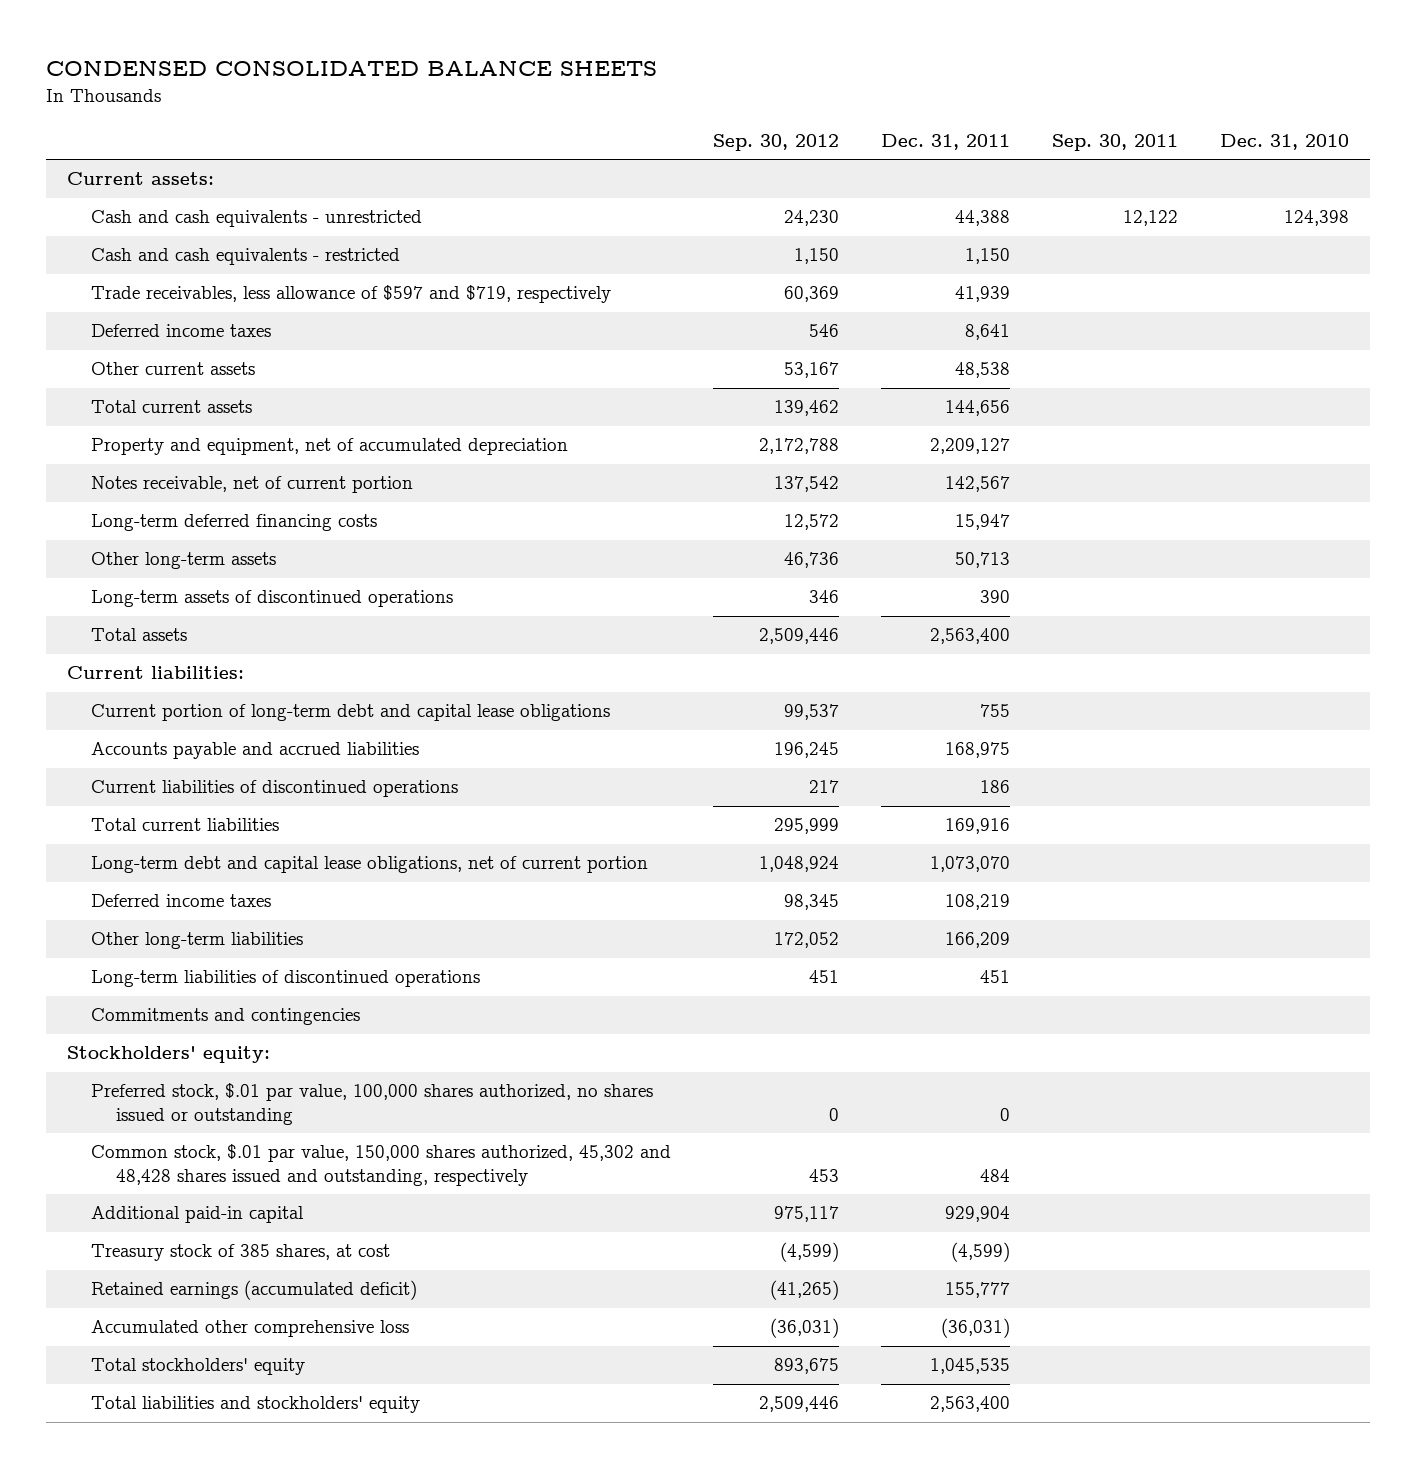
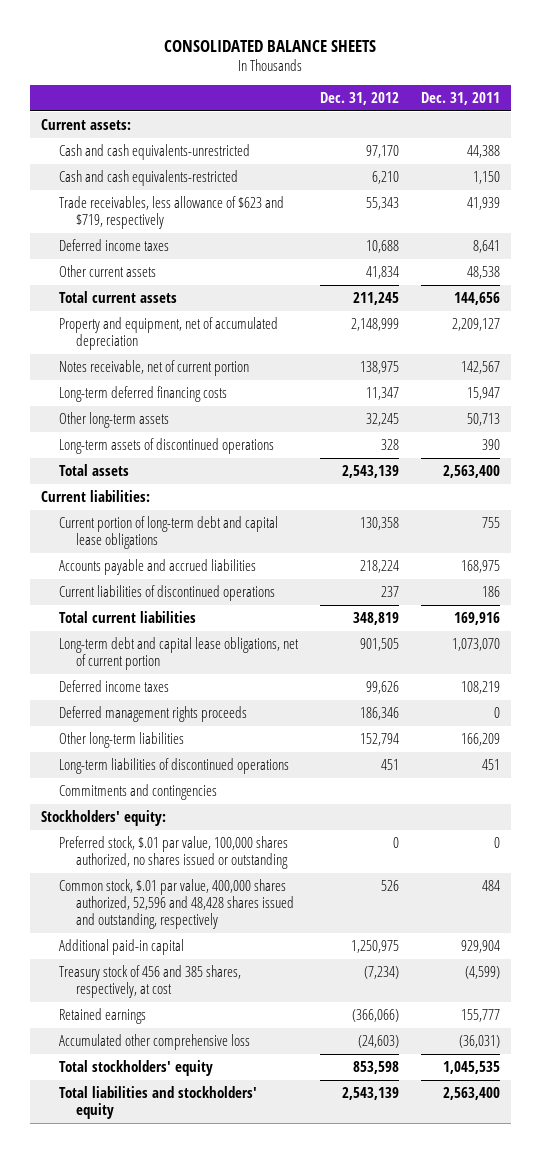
[46,61,658,77] CONDENSED CONSOLIDATED BALANCE SHEETS -> [164,39,377,52] CONSOLIDATED BALANCE SHEETS
[713,133,840,151] Sep. 30, 2012 -> none
[1052,133,1179,151] Sep. 30, 2011 -> none
[1220,133,1350,150] Dec. 31, 2010 -> none
none -> [319,92,399,106] Dec. 31, 2012
[91,210,423,228] Cash and cash equivalents - unrestricted -> [58,143,250,160] Cash and cash equivalents-unrestricted
[91,248,401,266] Cash and cash equivalents - restricted -> [58,169,238,186] Cash and cash equivalents-restricted
[91,285,612,304] Trade receivables, less allowance of $597 and $719, respectively -> [58,195,284,229] Trade receivables, less allowance of $623 and $719, respectively
none -> [58,705,247,722] Deferred management rights proceeds
[91,1144,672,1187] Common stock, $.01 par value, 150,000 shares authorized, 45,302 and 48,428 shares issued and outstanding, respectively -> [58,878,295,930] Common stock, $.01 par value, 400,000 shares authorized, 52,596 and 48,428 shares issued and outstanding, respectively
[91,1244,391,1262] Treasury stock of 385 shares, at cost -> [58,964,241,998] Treasury stock of 456 and 385 shares, respectively, at cost
[91,1280,418,1301] Retained earnings (accumulated deficit) -> [58,1007,146,1024] Retained earnings

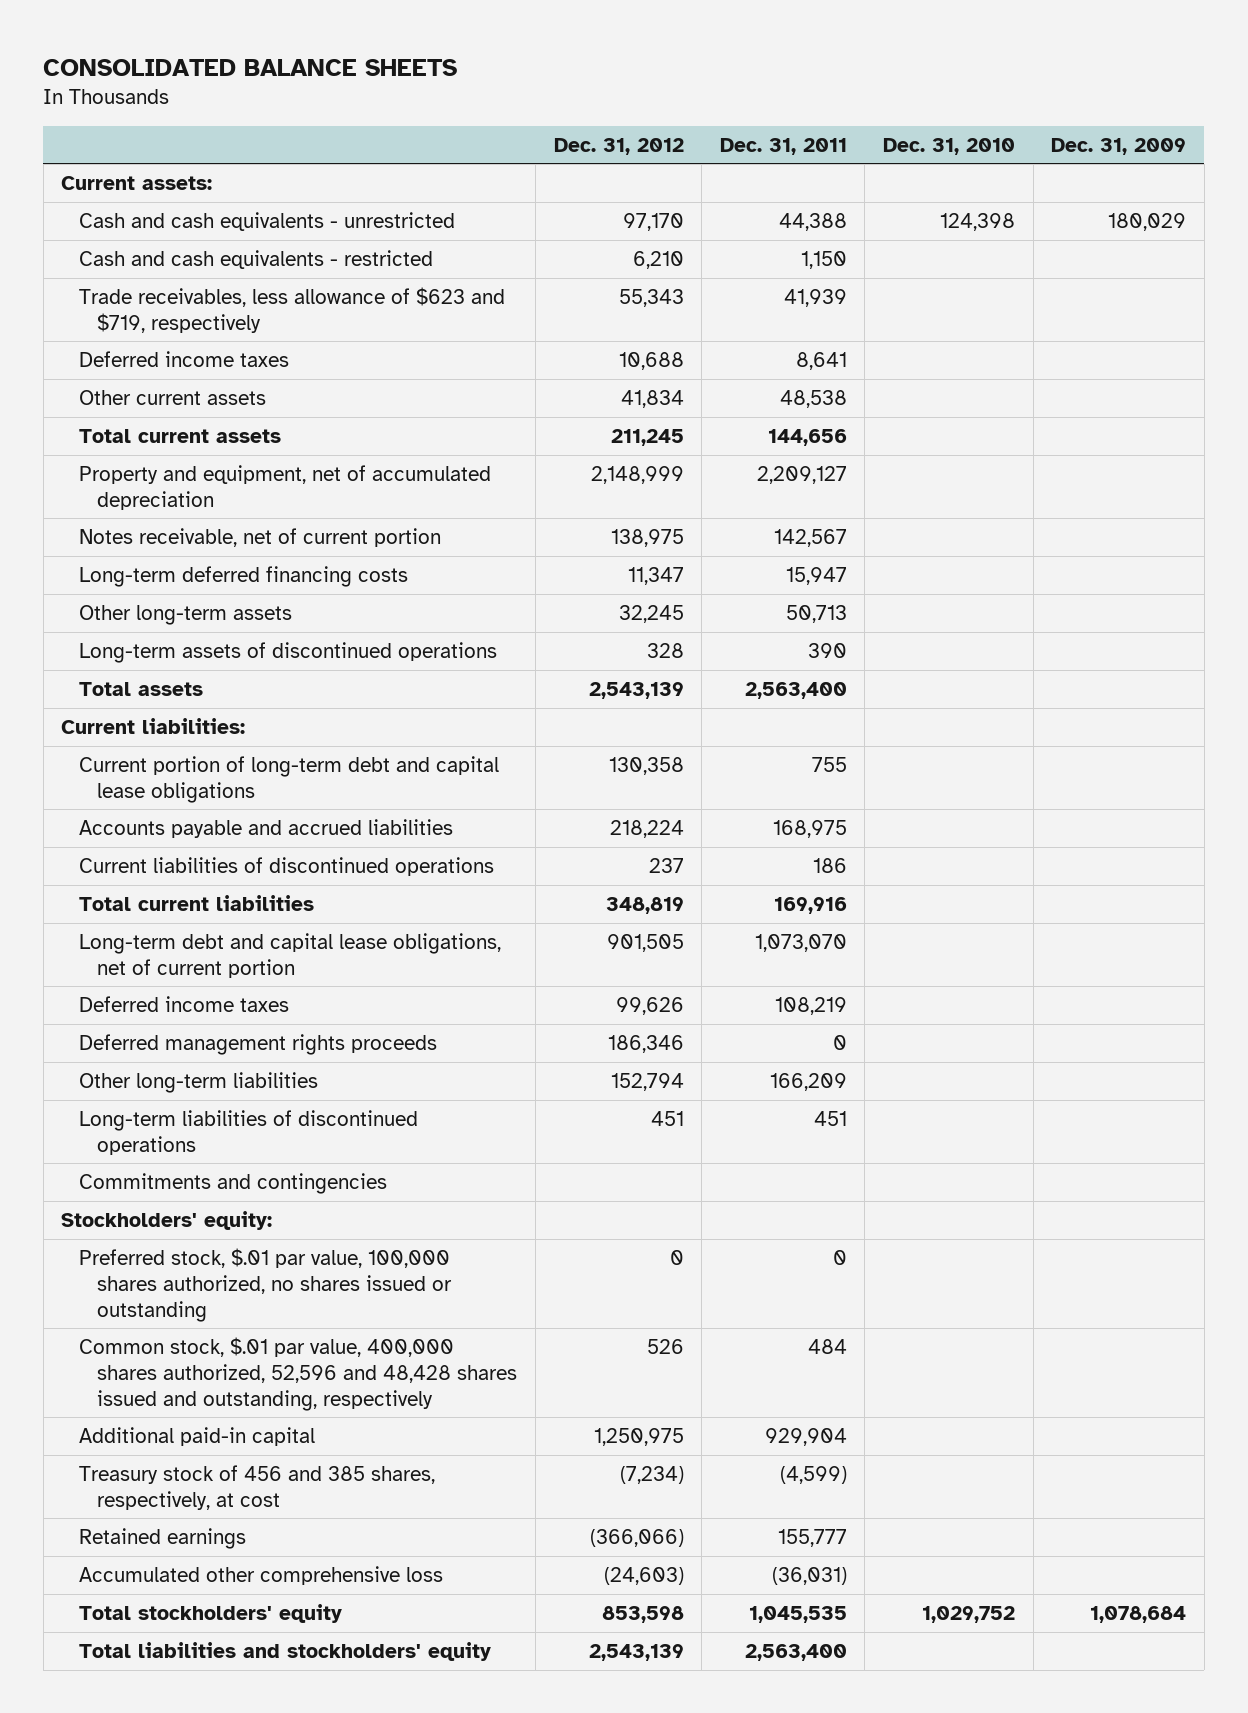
none -> [883,137,1016,155] Dec. 31, 2010
none -> [1051,137,1187,155] Dec. 31, 2009
[58,143,250,160] Cash and cash equivalents-unrestricted -> [79,211,456,231] Cash and cash equivalents - unrestricted
[58,169,238,186] Cash and cash equivalents-restricted -> [79,249,434,269] Cash and cash equivalents - restricted

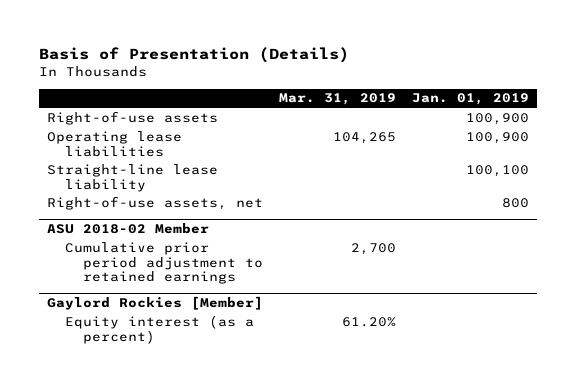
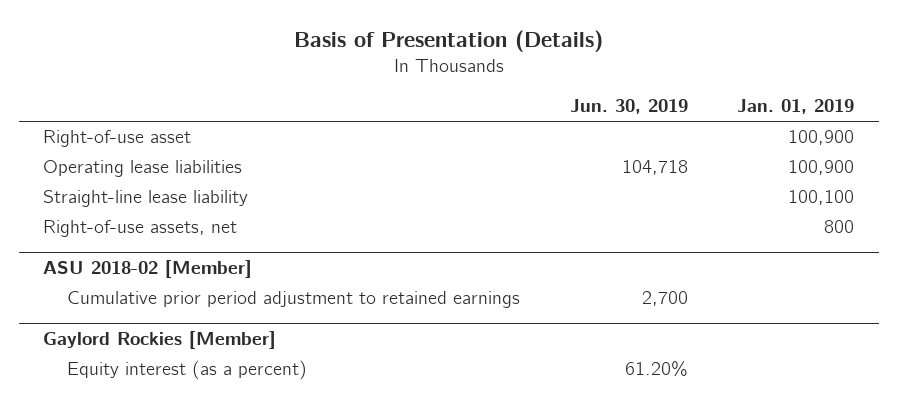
[279,93,397,106] Mar. 31, 2019 -> none
none -> [569,99,688,115] Jun. 30, 2019
[47,110,219,125] Right-of-use assets -> [43,130,192,148] Right-of-use asset
[47,223,210,235] ASU 2018-02 Member -> [43,260,253,279] ASU 2018-02 [Member]

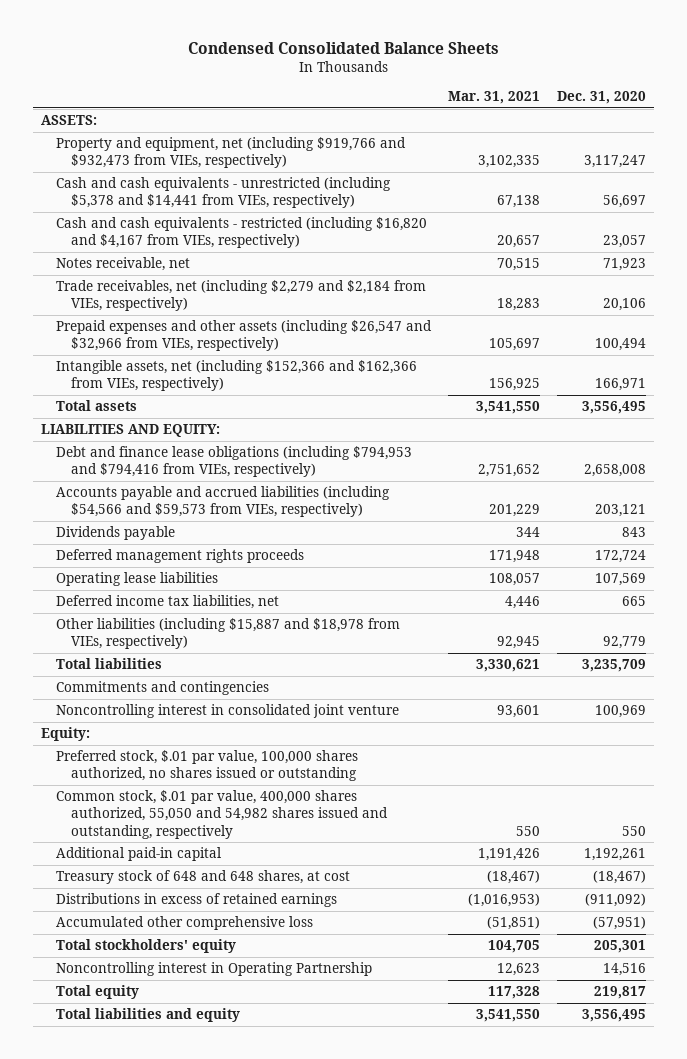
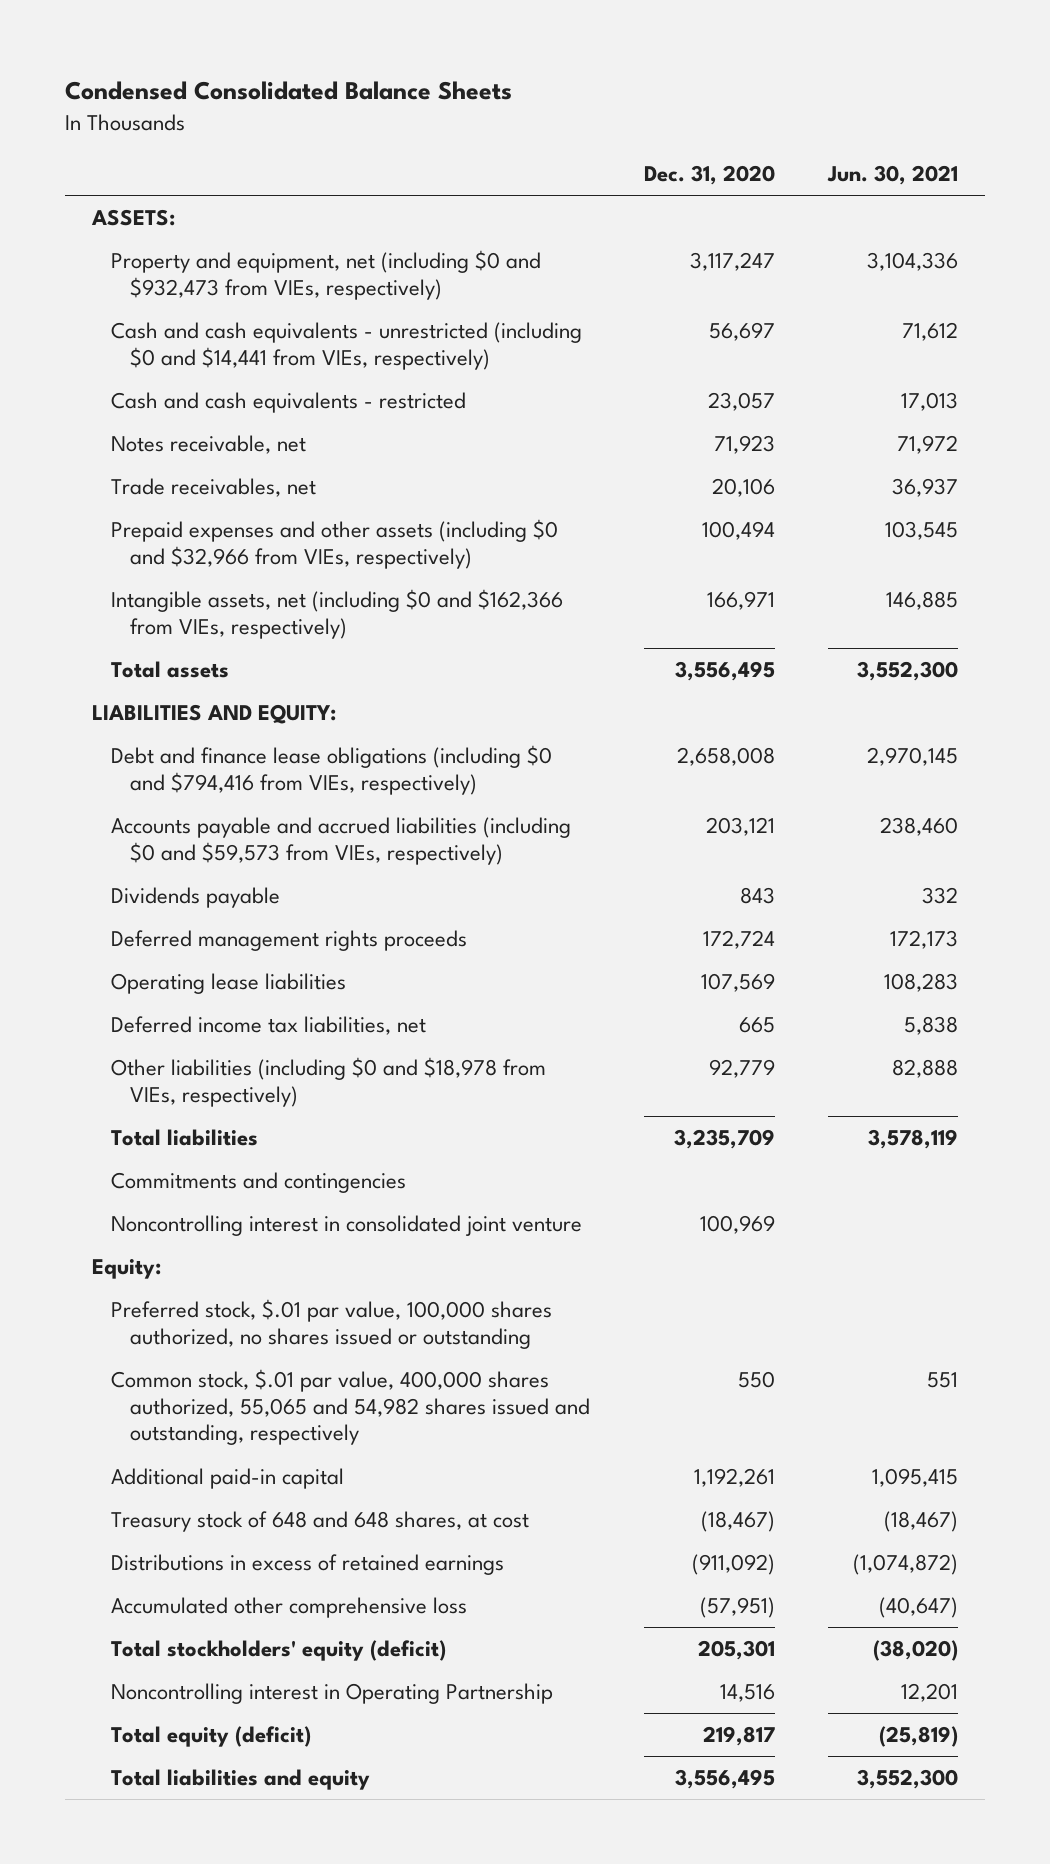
[447,91,540,105] Mar. 31, 2021 -> none
none -> [827,164,959,185] Jun. 30, 2021
[56,137,407,169] Property and equipment, net (including $919,766 and $932,473 from VIEs, respectively) -> [110,249,541,300] Property and equipment, net (including $0 and $932,473 from VIEs, respectively)
[56,177,392,209] Cash and cash equivalents - unrestricted (including $5,378 and $14,441 from VIEs, respectively) -> [110,321,582,370] Cash and cash equivalents - unrestricted (including $0 and $14,441 from VIEs, respectively)
[56,217,428,249] Cash and cash equivalents - restricted (including $16,820 and $4,167 from VIEs, respectively) -> [110,391,466,413] Cash and cash equivalents - restricted
[56,280,427,312] Trade receivables, net (including $2,279 and $2,184 from VIEs, respectively) -> [110,477,316,497] Trade receivables, net
[56,320,433,352] Prepaid expenses and other assets (including $26,547 and $32,966 from VIEs, respectively) -> [110,518,558,569] Prepaid expenses and other assets (including $0 and $32,966 from VIEs, respectively)
[56,360,418,392] Intangible assets, net (including $152,366 and $162,366 from VIEs, respectively) -> [110,588,563,639] Intangible assets, net (including $0 and $162,366 from VIEs, respectively)
[56,446,413,478] Debt and finance lease obligations (including $794,953 and $794,416 from VIEs, respectively) -> [110,744,552,795] Debt and finance lease obligations (including $0 and $794,416 from VIEs, respectively)
[56,486,391,518] Accounts payable and accrued liabilities (including $54,566 and $59,573 from VIEs, respectively) -> [110,816,571,865] Accounts payable and accrued liabilities (including $0 and $59,573 from VIEs, respectively)
[56,618,401,650] Other liabilities (including $15,887 and $18,978 from VIEs, respectively) -> [110,1056,546,1107] Other liabilities (including $0 and $18,978 from VIEs, respectively)
[56,790,388,839] Common stock, $.01 par value, 400,000 shares authorized, 55,050 and 54,982 shares issued and outstanding, respectively -> [110,1368,591,1446] Common stock, $.01 par value, 400,000 shares authorized, 55,065 and 54,982 shares issued and outstanding, respectively
[56,939,237,954] Total stockholders' equity -> [110,1639,446,1661] Total stockholders' equity (deficit)
[56,985,140,1000] Total equity -> [110,1725,311,1747] Total equity (deficit)

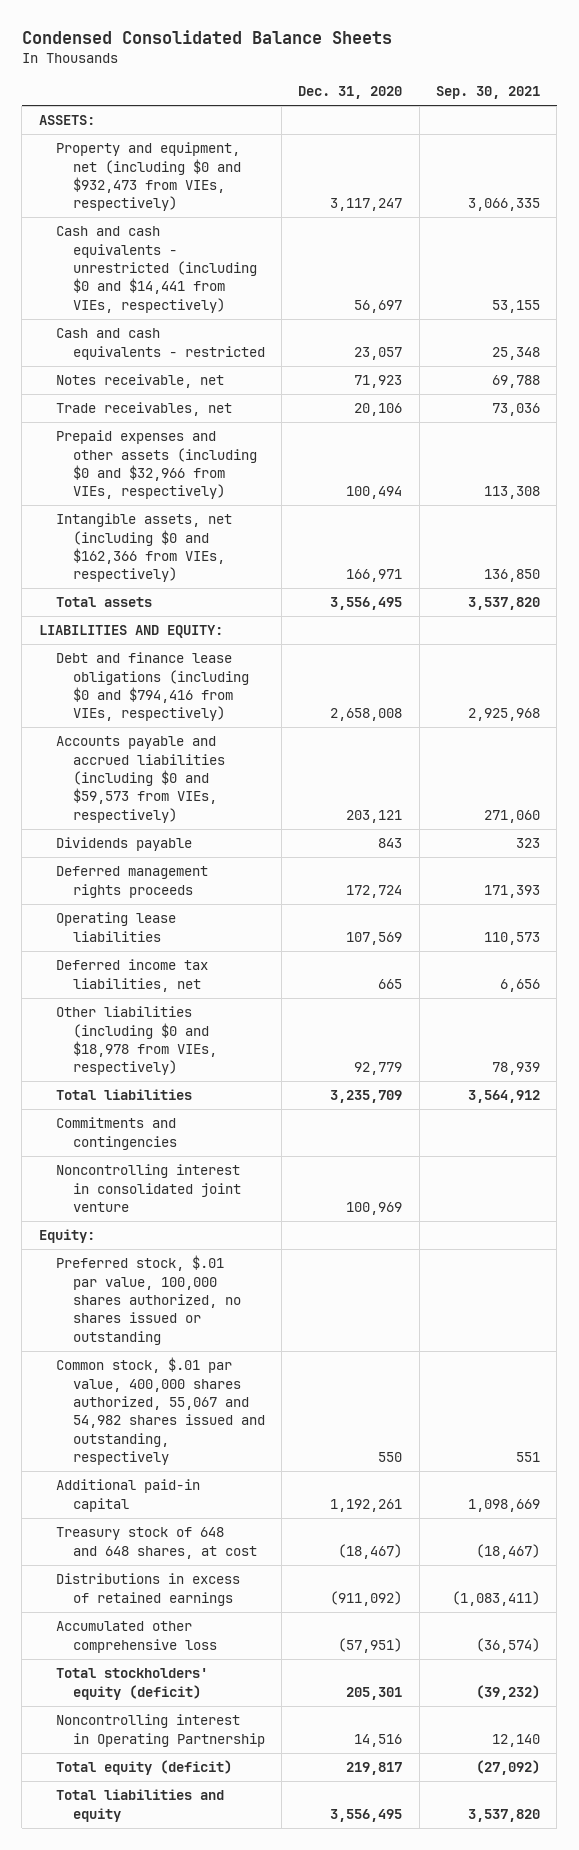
[827,164,959,185] Jun. 30, 2021 -> none
none -> [436,86,541,100] Sep. 30, 2021
[110,1368,591,1446] Common stock, $.01 par value, 400,000 shares authorized, 55,065 and 54,982 shares issued and outstanding, respectively -> [55,1357,265,1465] Common stock, $.01 par value, 400,000 shares authorized, 55,067 and 54,982 shares issued and outstanding, respectively

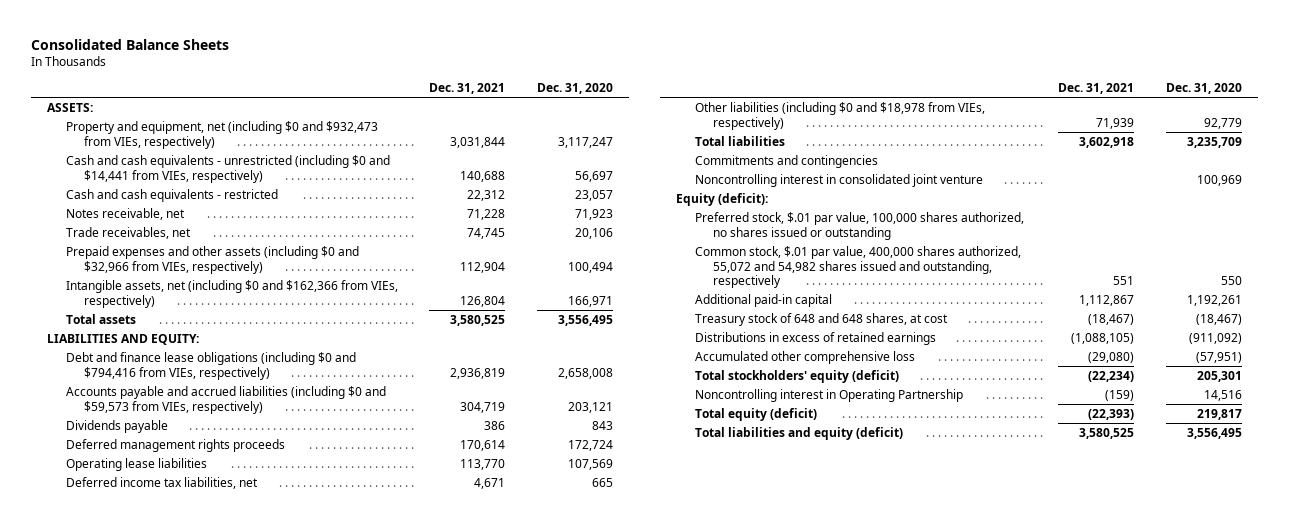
[21,29,392,44] Condensed Consolidated Balance Sheets -> [30,38,229,50] Consolidated Balance Sheets
[436,86,541,100] Sep. 30, 2021 -> none
none -> [429,83,506,95] Dec. 31, 2021
[38,1229,95,1244] Equity: -> [675,192,768,206] Equity (deficit):
[55,1357,265,1465] Common stock, $.01 par value, 400,000 shares authorized, 55,067 and 54,982 shares issued and outstanding, respectively -> [694,245,1021,289] Common stock, $.01 par value, 400,000 shares authorized, 55,072 and 54,982 shares issued and outstanding, respectively
[55,1789,224,1822] Total liabilities and equity -> [694,426,903,440] Total liabilities and equity (deficit)

